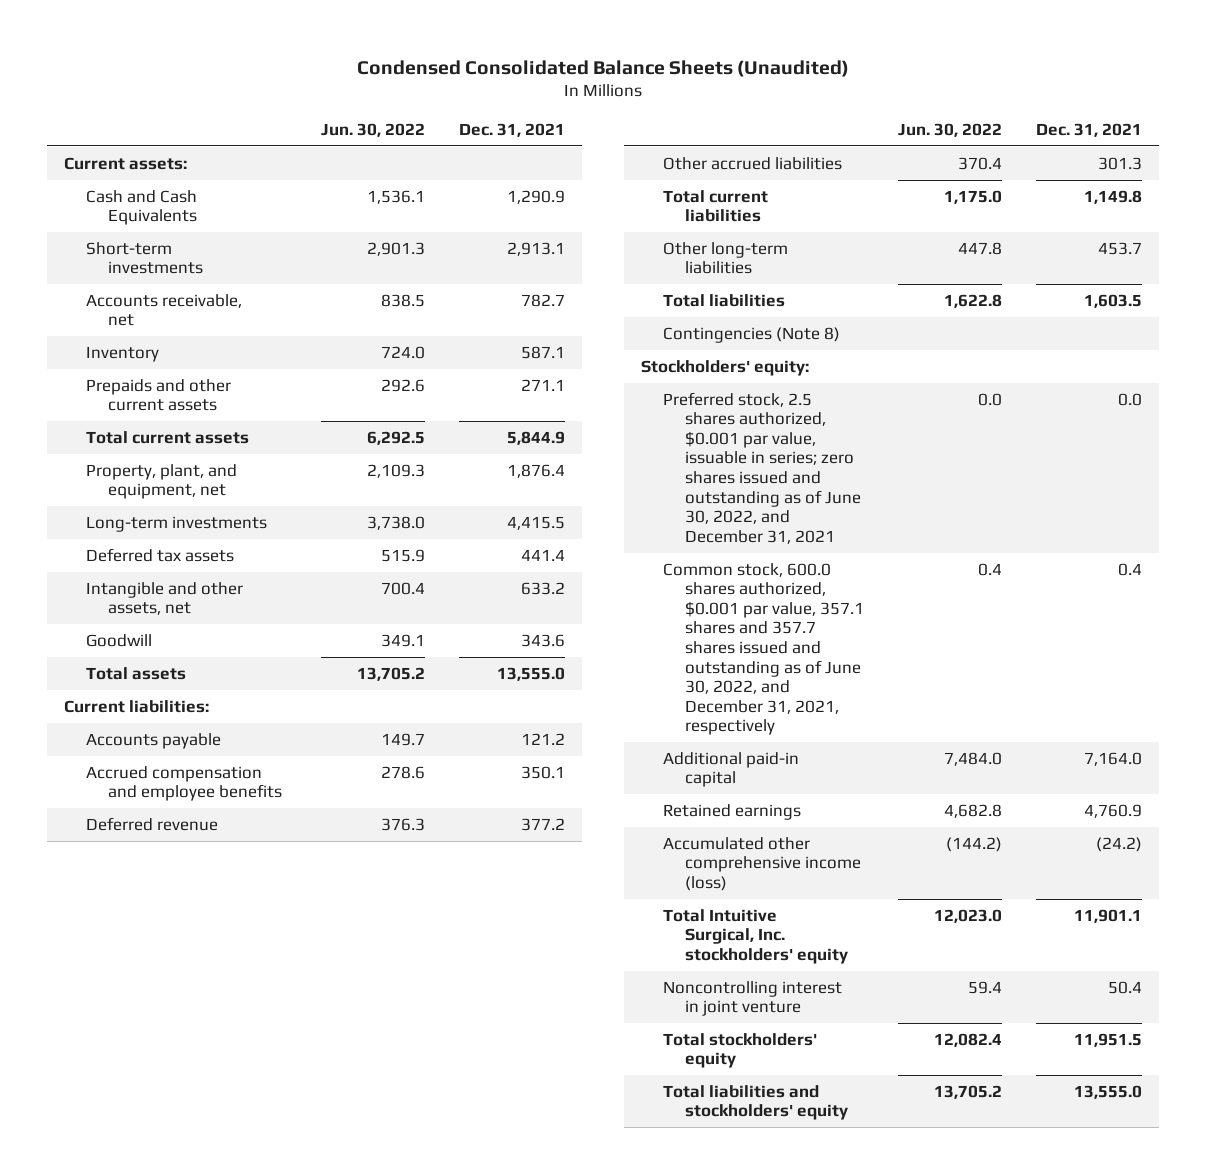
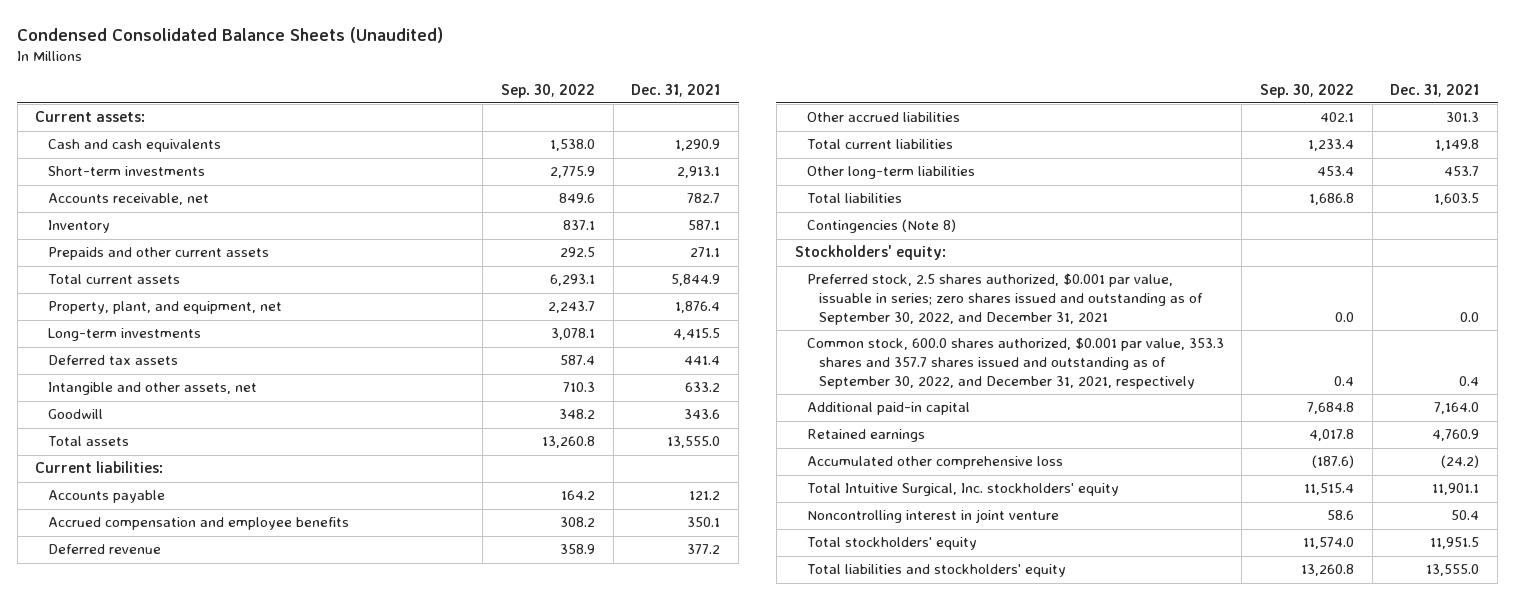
[321,122,426,137] Jun. 30, 2022 -> none
none -> [501,83,596,98] Sep. 30, 2022
[86,189,198,226] Cash and Cash Equivalents -> [47,139,221,153] Cash and cash equivalents
[663,391,862,544] Preferred stock, 2.5 shares authorized, $0.001 par value, issuable in series; zero shares issued and outstanding as of June 30, 2022, and December 31, 2021 -> [806,273,1204,325] Preferred stock, 2.5 shares authorized, $0.001 par value, issuable in series; zero shares issued and outstanding as of September 30, 2022, and December 31, 2021
[663,562,865,736] Common stock, 600.0 shares authorized, $0.001 par value, 357.1 shares and 357.7 shares issued and outstanding as of June 30, 2022, and December 31, 2021, respectively -> [806,337,1224,389] Common stock, 600.0 shares authorized, $0.001 par value, 353.3 shares and 357.7 shares issued and outstanding as of September 30, 2022, and December 31, 2021, respectively
[663,836,862,891] Accumulated other comprehensive income (loss) -> [806,456,1063,470] Accumulated other comprehensive loss

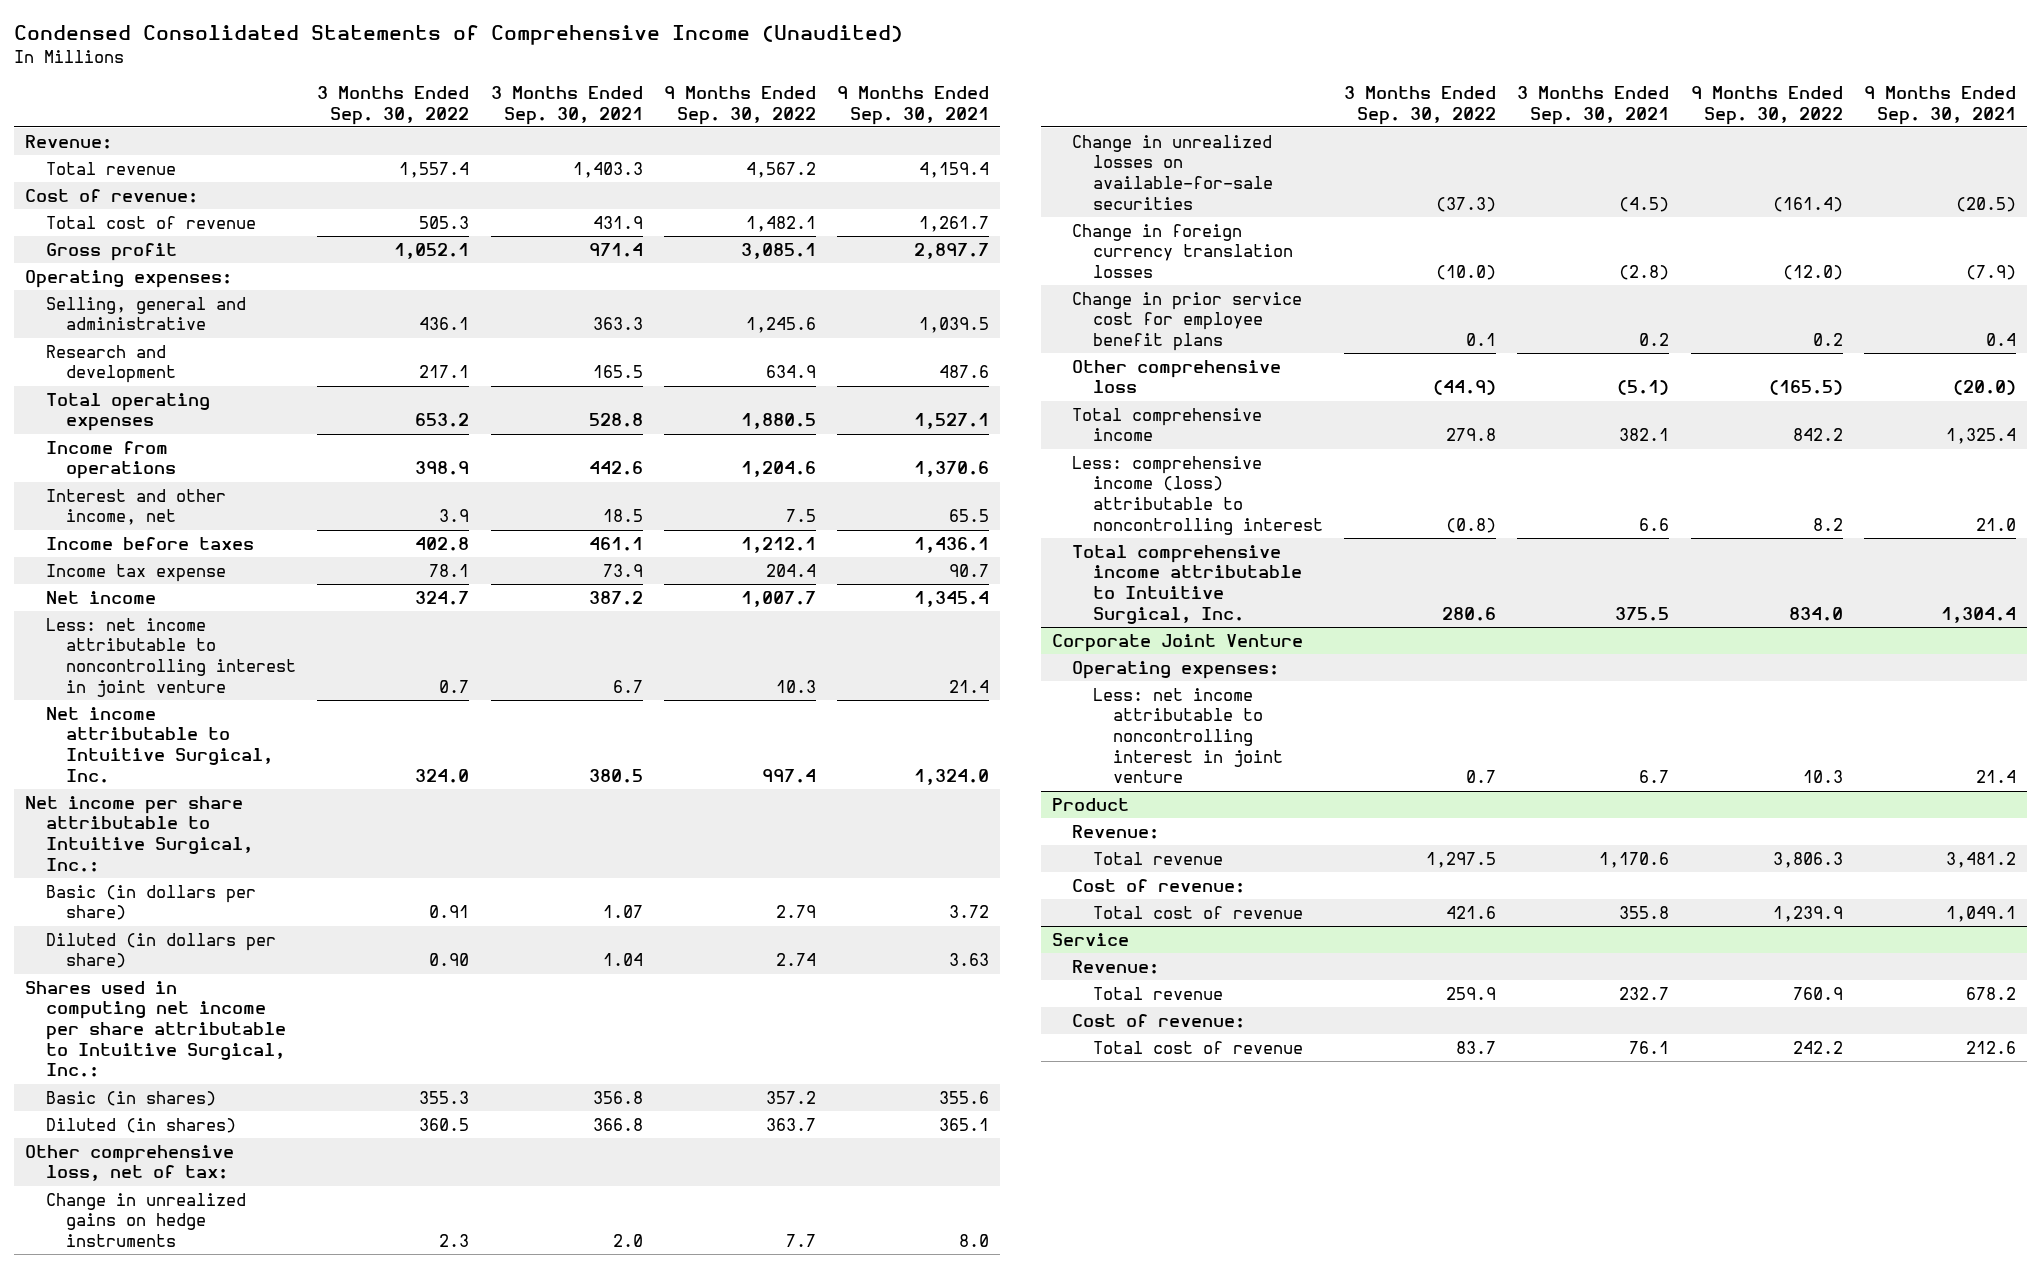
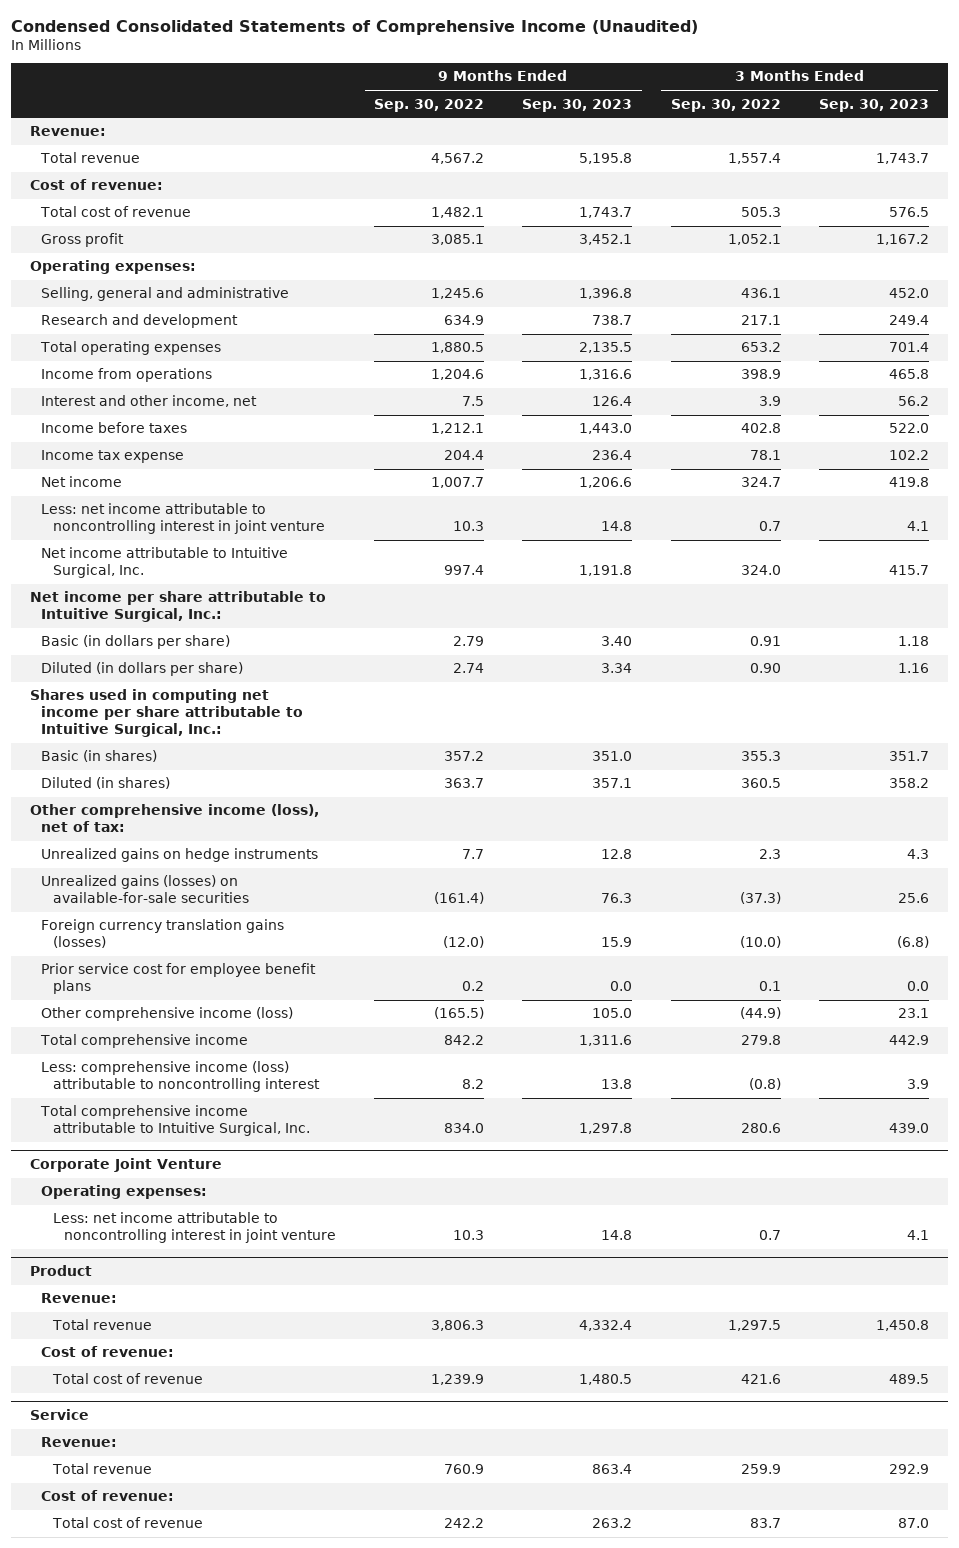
[490,85,643,125] 3 Months Ended Sep. 30, 2021 -> none
[837,85,990,125] 9 Months Ended Sep. 30, 2021 -> none
none -> [522,98,633,112] Sep. 30, 2023
none -> [818,98,929,112] Sep. 30, 2023
[25,1144,235,1182] Other comprehensive loss, net of tax: -> [30,804,320,833] Other comprehensive income (loss), net of tax:
[45,1192,246,1248] Change in unrealized gains on hedge instruments -> [41,848,319,863] Unrealized gains on hedge instruments
[1072,134,1273,210] Change in unrealized losses on available-for-sale securities -> [41,875,249,904] Unrealized gains (losses) on available-for-sale securities
[1072,223,1293,279] Change in foreign currency translation losses -> [41,919,285,949] Foreign currency translation gains (losses)
[1072,291,1303,352] Change in prior service cost for employee benefit plans -> [41,963,317,995] Prior service cost for employee benefit plans
[1072,359,1282,394] Other comprehensive loss -> [41,1007,294,1022] Other comprehensive income (loss)

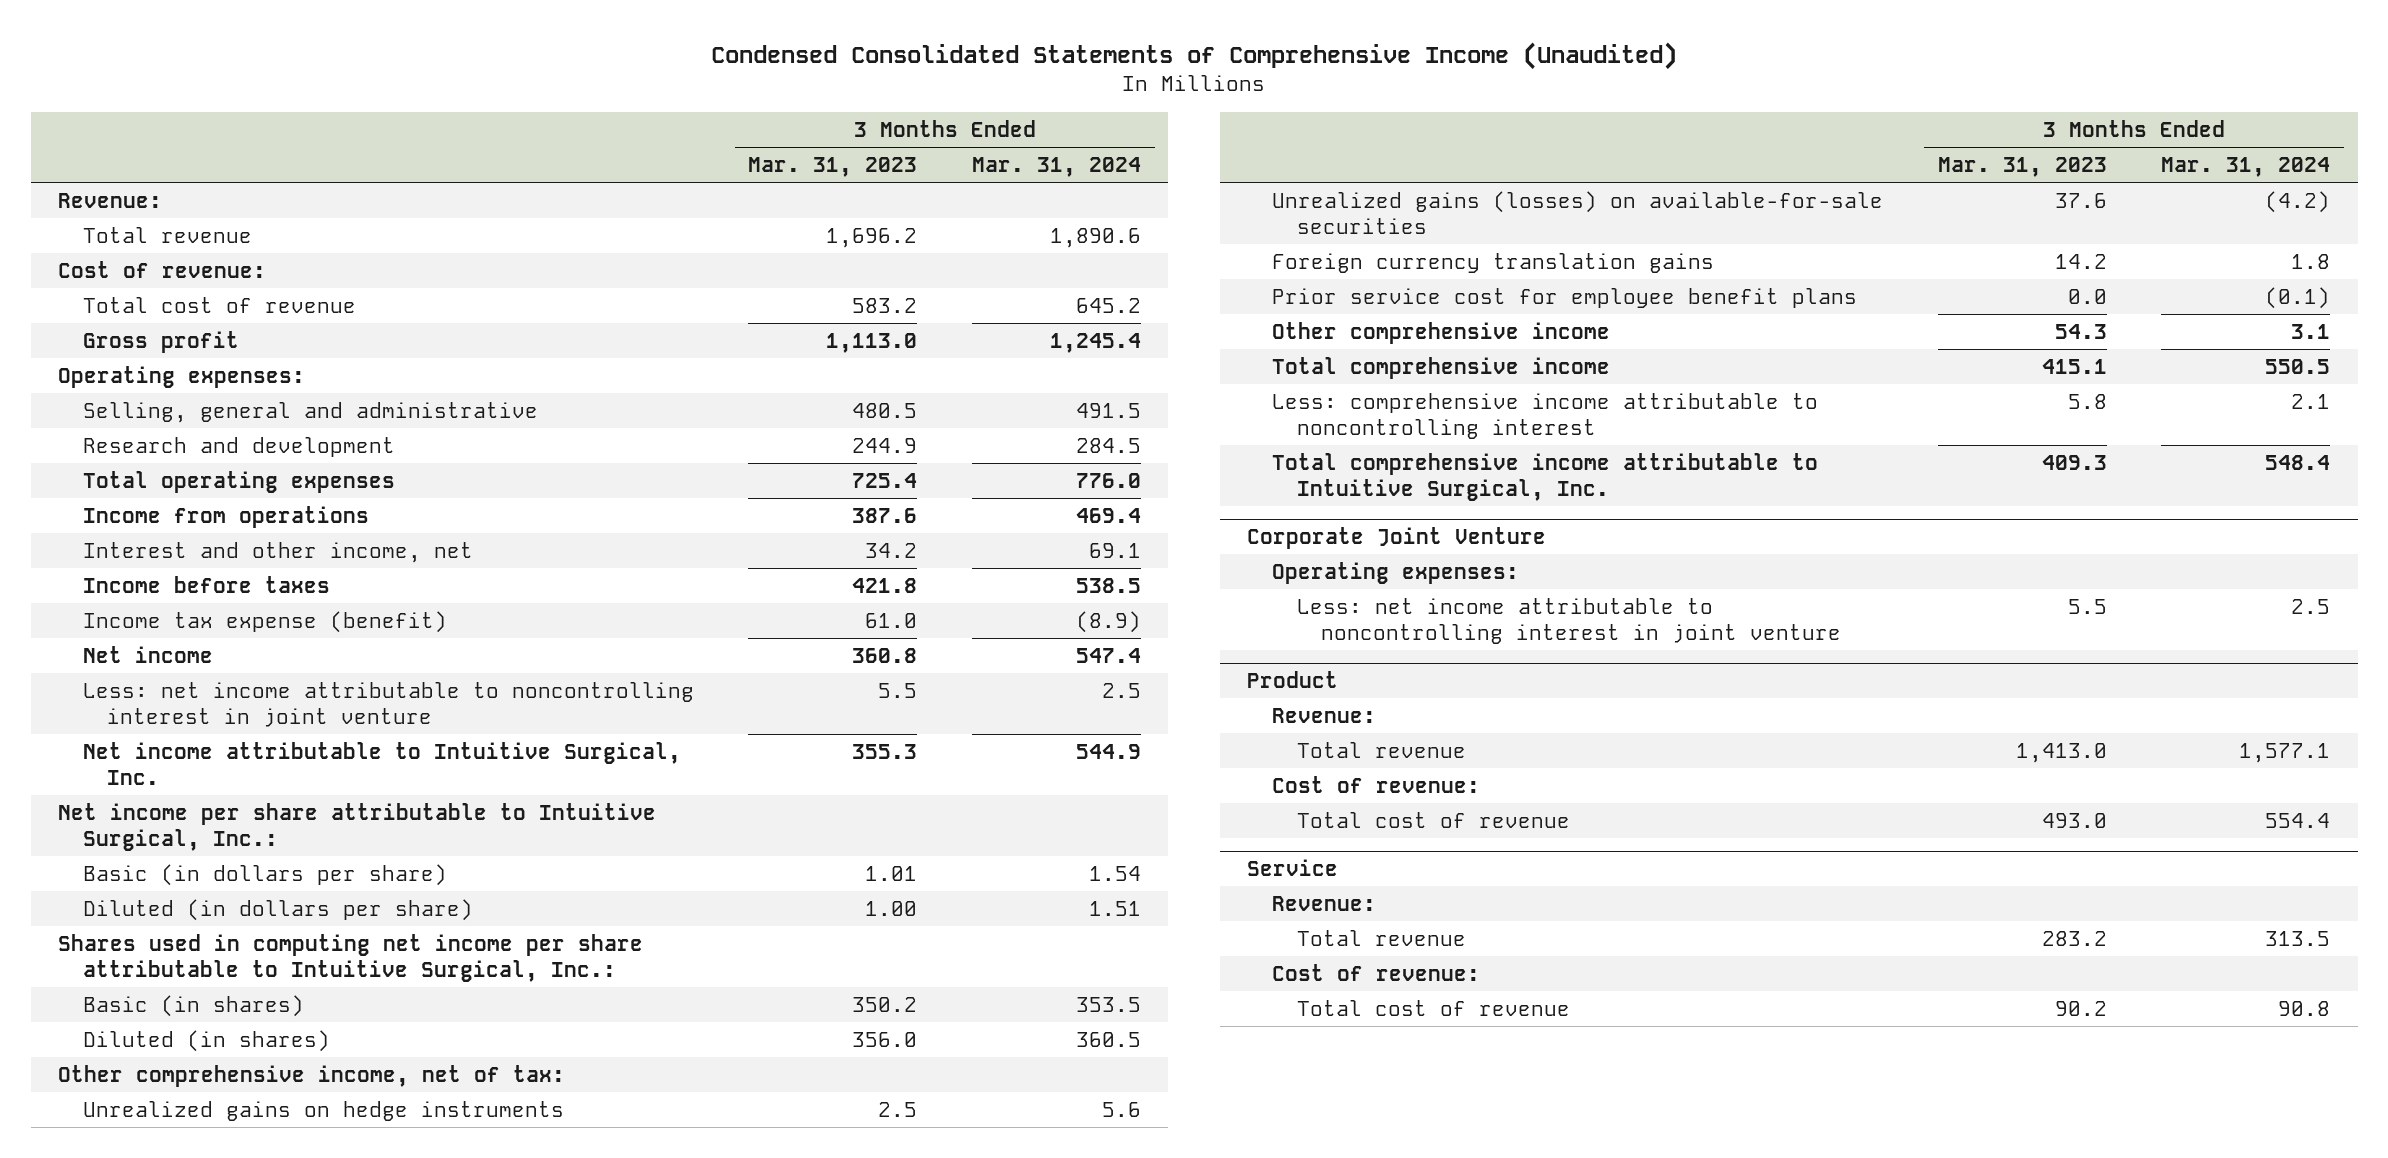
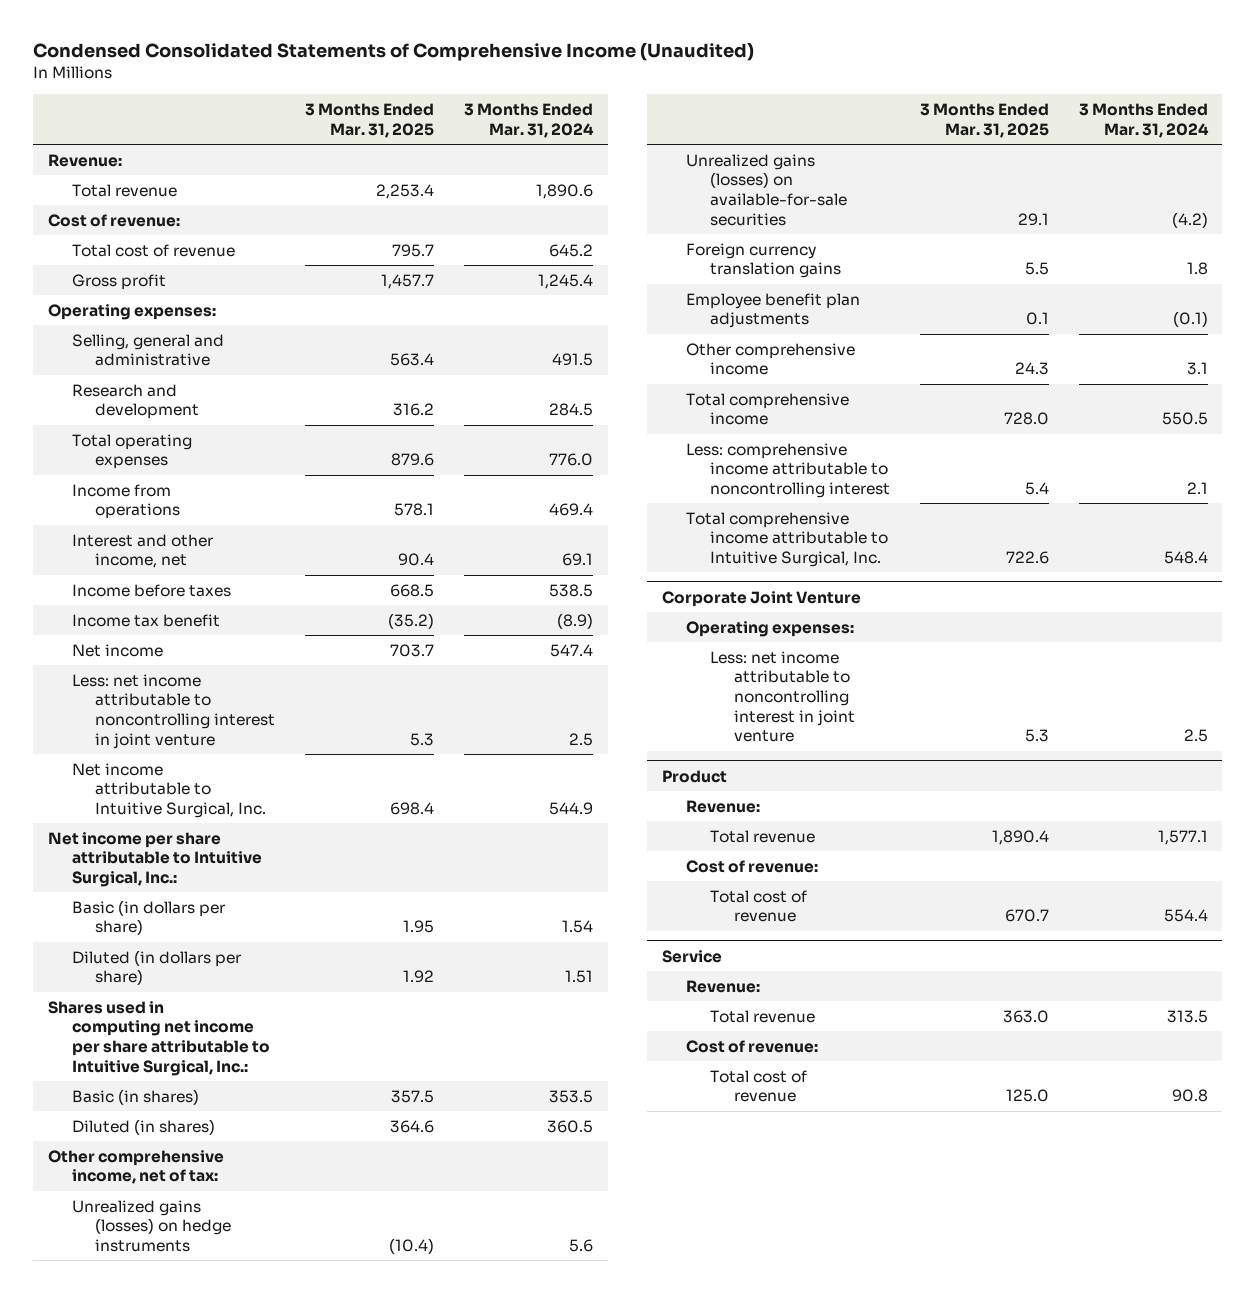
[748,156,918,177] Mar. 31, 2023 -> none
none -> [305,103,435,138] 3 Months Ended Mar. 31, 2025
[82,610,447,633] Income tax expense (benefit) -> [71,613,220,627] Income tax benefit
[82,1100,564,1121] Unrealized gains on hedge instruments -> [71,1199,232,1253] Unrealized gains (losses) on hedge instruments
[1271,287,1857,308] Prior service cost for employee benefit plans -> [686,292,861,329] Employee benefit plan adjustments

